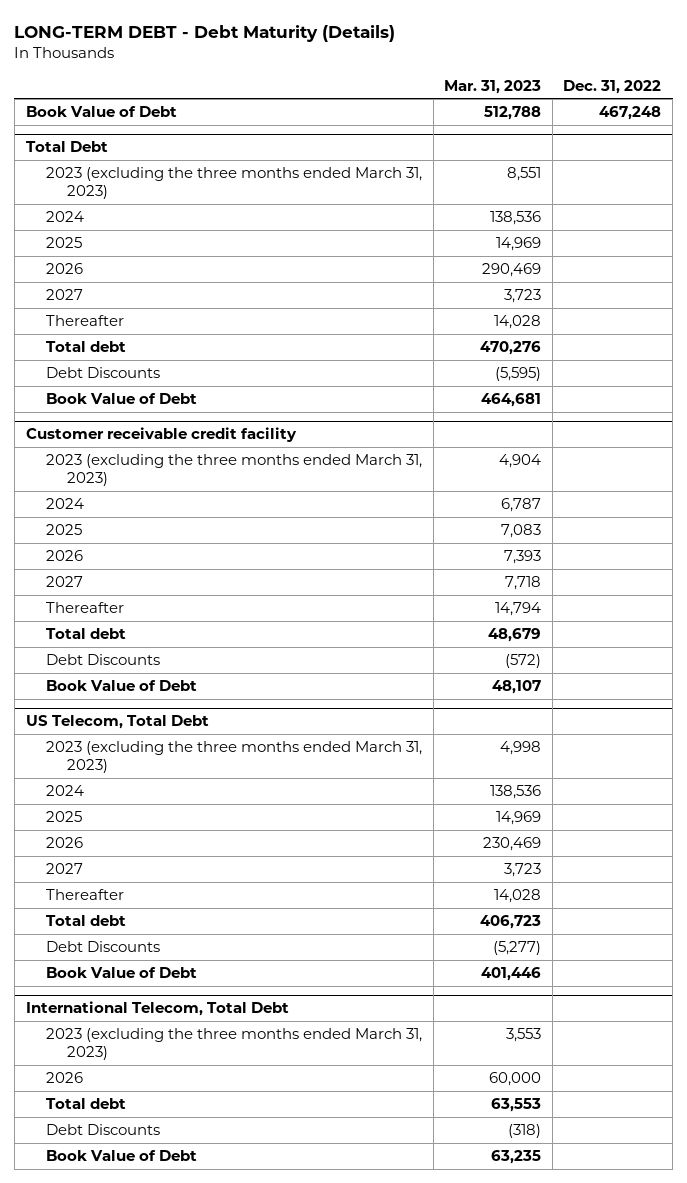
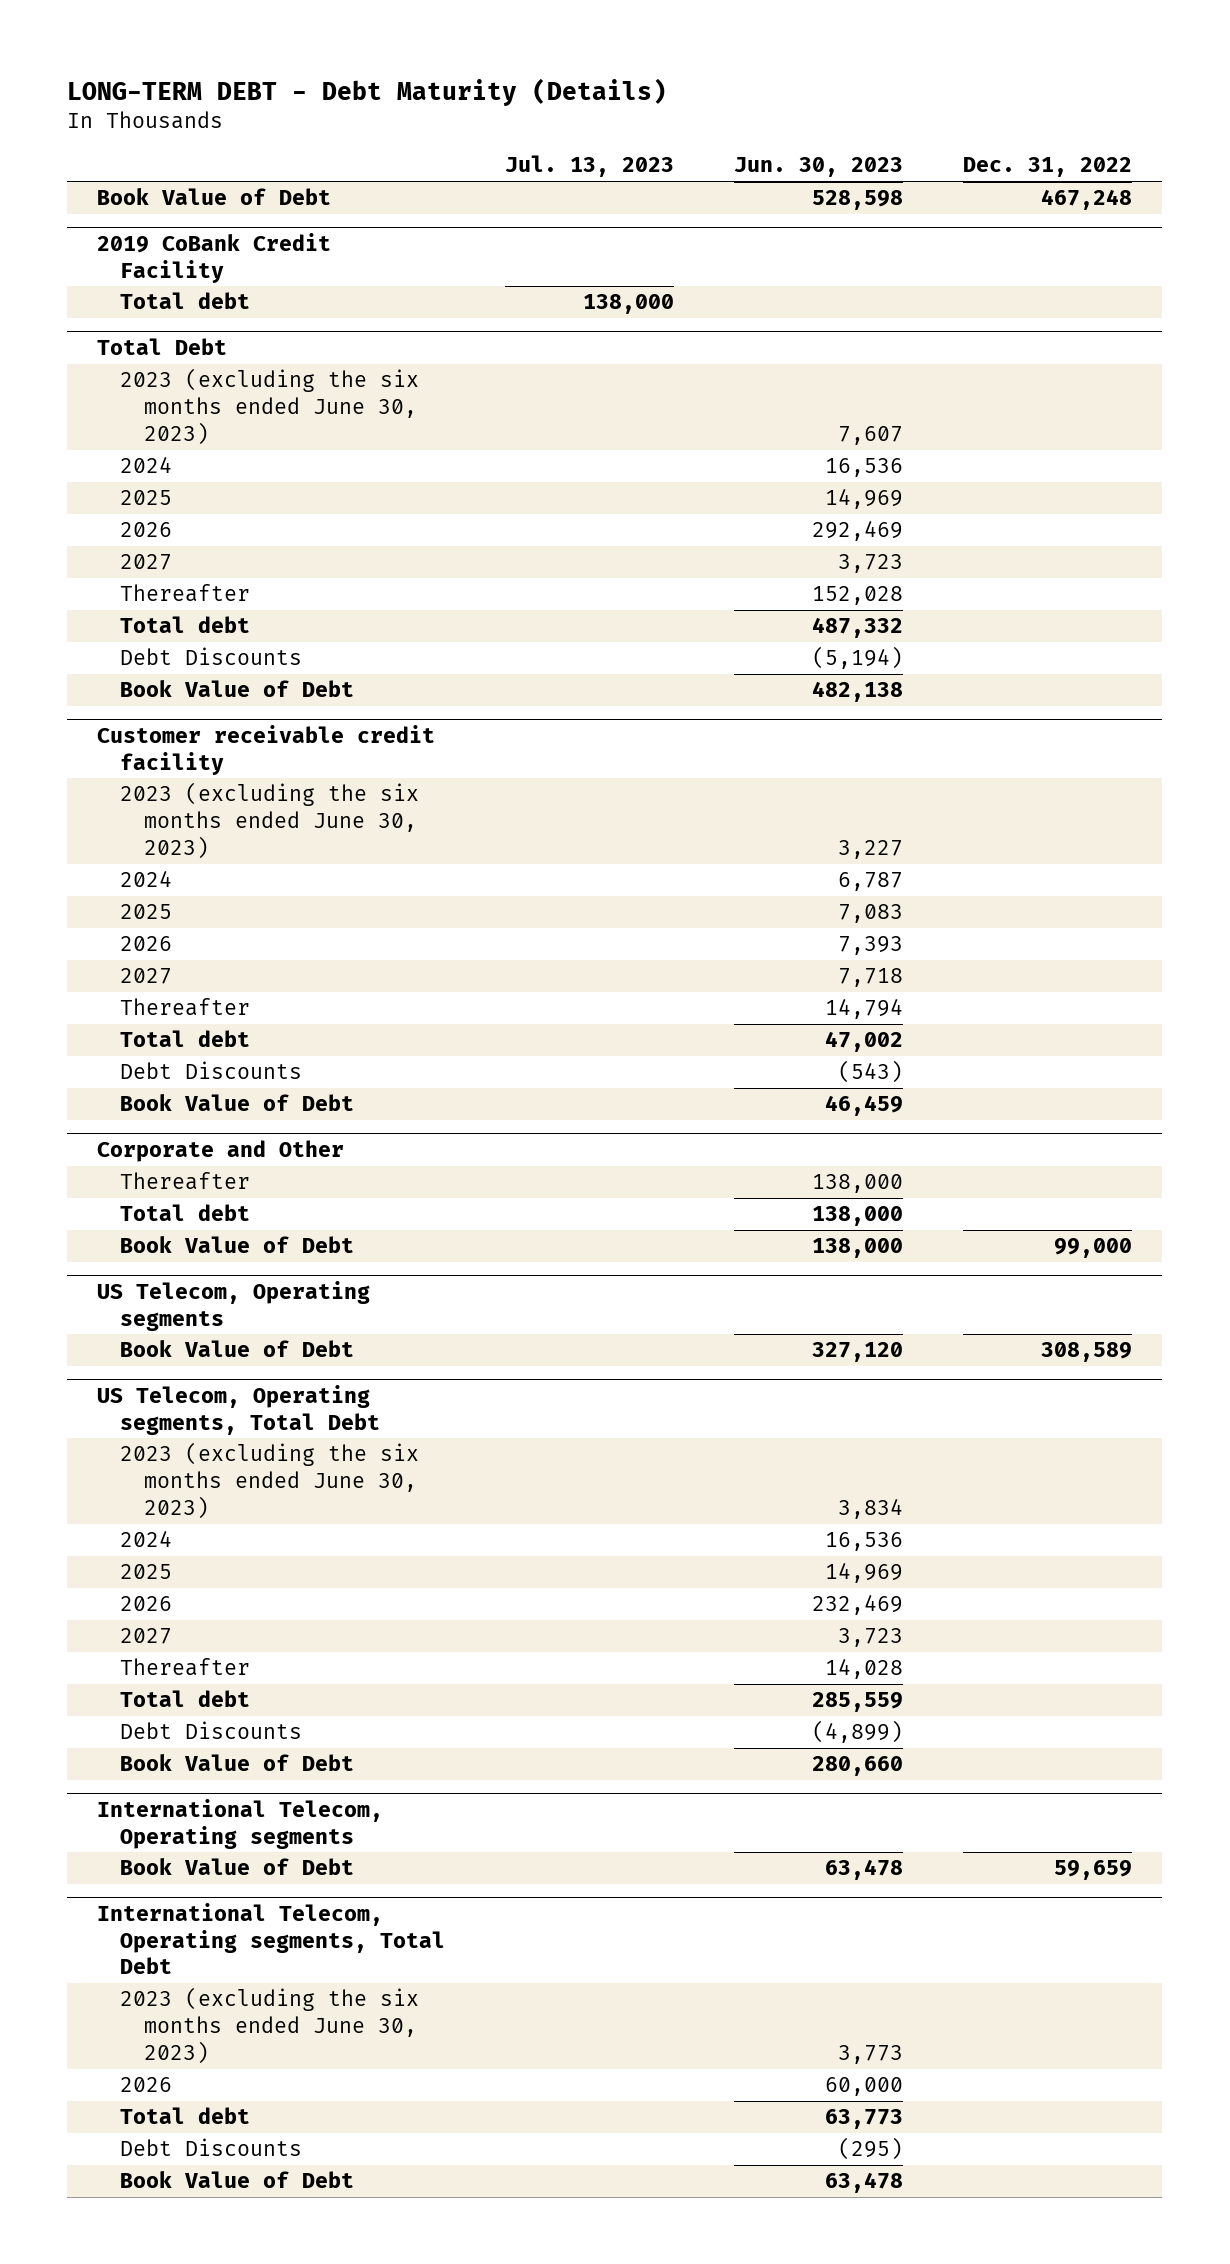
[444,79,542,94] Mar. 31, 2023 -> none
none -> [505,155,675,178] Jul. 13, 2023
none -> [734,157,904,178] Jun. 30, 2023
none -> [97,232,332,283] 2019 CoBank Credit Facility
none -> [120,292,251,310] Total debt
[46,167,423,200] 2023 (excluding the three months ended March 31, 2023) -> [120,368,420,445] 2023 (excluding the six months ended June 30, 2023)
[46,454,423,487] 2023 (excluding the three months ended March 31, 2023) -> [120,782,420,859] 2023 (excluding the six months ended June 30, 2023)
none -> [97,1139,345,1162] Corporate and Other
none -> [120,1172,251,1191] Thereafter
none -> [120,1204,251,1222] Total debt
none -> [120,1236,355,1254] Book Value of Debt
none -> [97,1280,371,1331] US Telecom, Operating segments
none -> [120,1340,355,1358] Book Value of Debt
[25,715,209,730] US Telecom, Total Debt -> [97,1384,381,1435] US Telecom, Operating segments, Total Debt
[46,741,423,774] 2023 (excluding the three months ended March 31, 2023) -> [120,1442,420,1519] 2023 (excluding the six months ended June 30, 2023)
none -> [97,1798,384,1849] International Telecom, Operating segments
none -> [120,1858,355,1876] Book Value of Debt
[25,1001,289,1017] International Telecom, Total Debt -> [97,1902,446,1975] International Telecom, Operating segments, Total Debt
[46,1028,423,1061] 2023 (excluding the three months ended March 31, 2023) -> [120,1987,420,2064] 2023 (excluding the six months ended June 30, 2023)

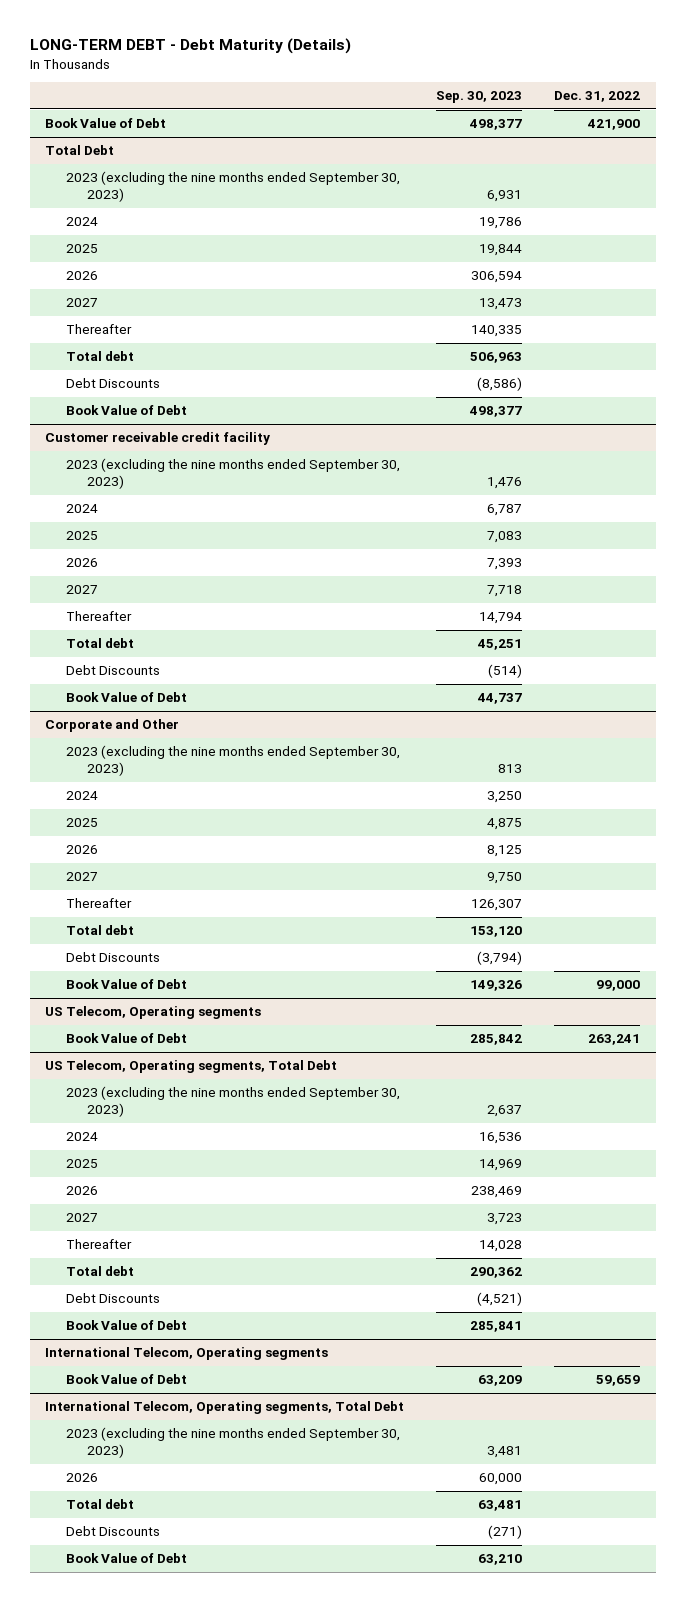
[505,155,675,178] Jul. 13, 2023 -> none
[734,157,904,178] Jun. 30, 2023 -> none
none -> [436,91,523,104] Sep. 30, 2023
[97,232,332,283] 2019 CoBank Credit Facility -> none
[120,292,251,310] Total debt -> none
[1041,189,1133,211] 467,248 -> [586,119,640,131] 421,900
[120,368,420,445] 2023 (excluding the six months ended June 30, 2023) -> [66,171,401,203] 2023 (excluding the nine months ended September 30, 2023)
[120,782,420,859] 2023 (excluding the six months ended June 30, 2023) -> [66,458,401,490] 2023 (excluding the nine months ended September 30, 2023)
none -> [66,745,401,777] 2023 (excluding the nine months ended September 30, 2023)
none -> [66,791,99,801] 2024
none -> [66,818,99,828] 2025
none -> [66,845,99,855] 2026
none -> [66,872,99,882] 2027
none -> [66,952,161,963] Debt Discounts
[1041,1342,1133,1363] 308,589 -> [587,1034,640,1046] 263,241
[120,1442,420,1519] 2023 (excluding the six months ended June 30, 2023) -> [66,1086,401,1118] 2023 (excluding the nine months ended September 30, 2023)
[120,1987,420,2064] 2023 (excluding the six months ended June 30, 2023) -> [66,1427,401,1459] 2023 (excluding the nine months ended September 30, 2023)

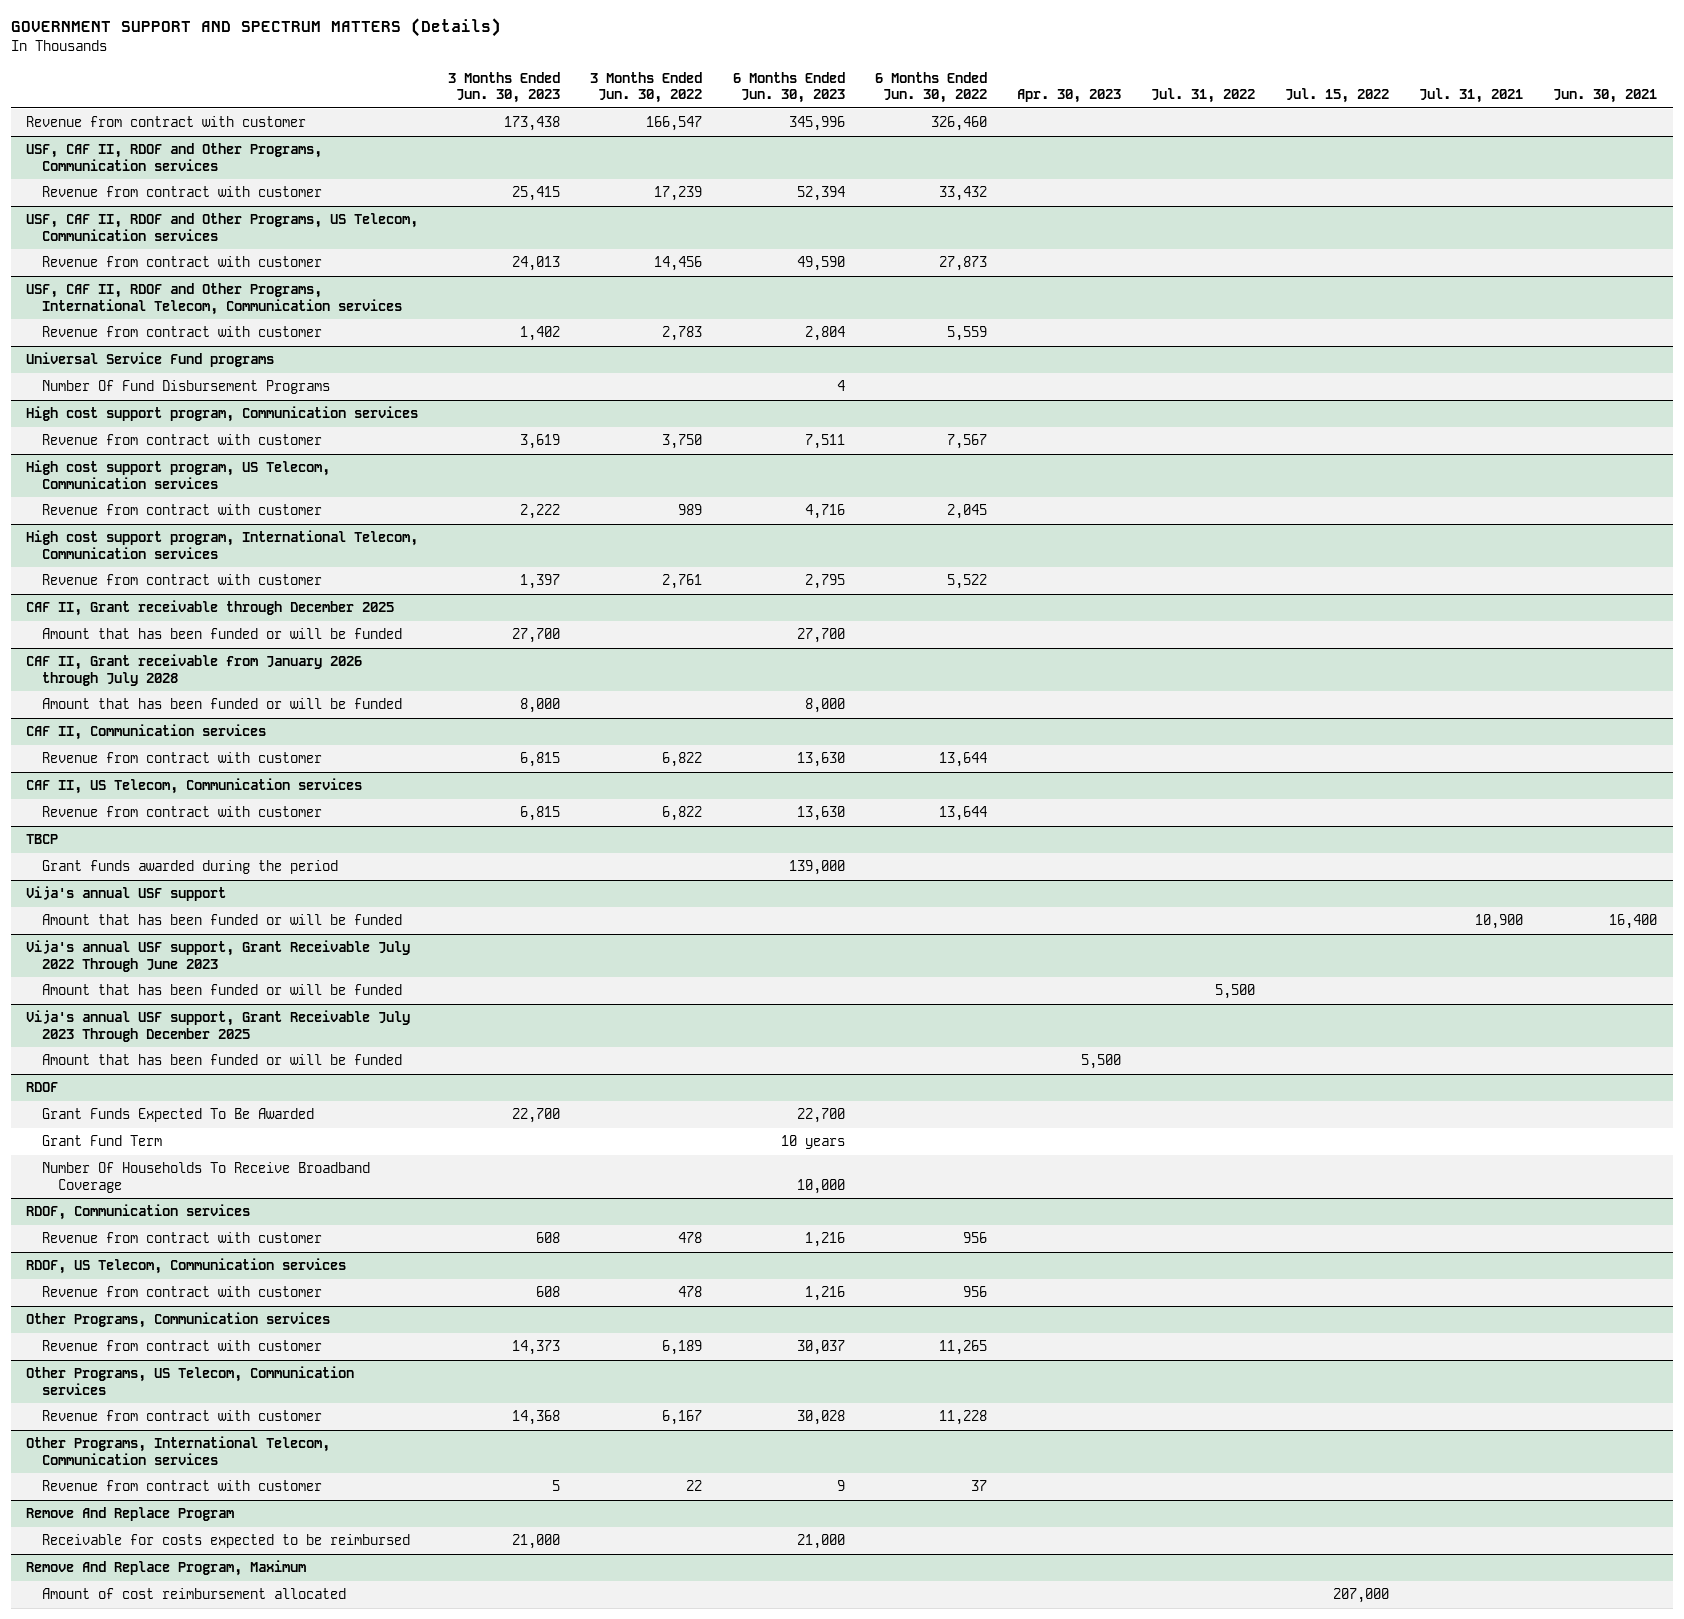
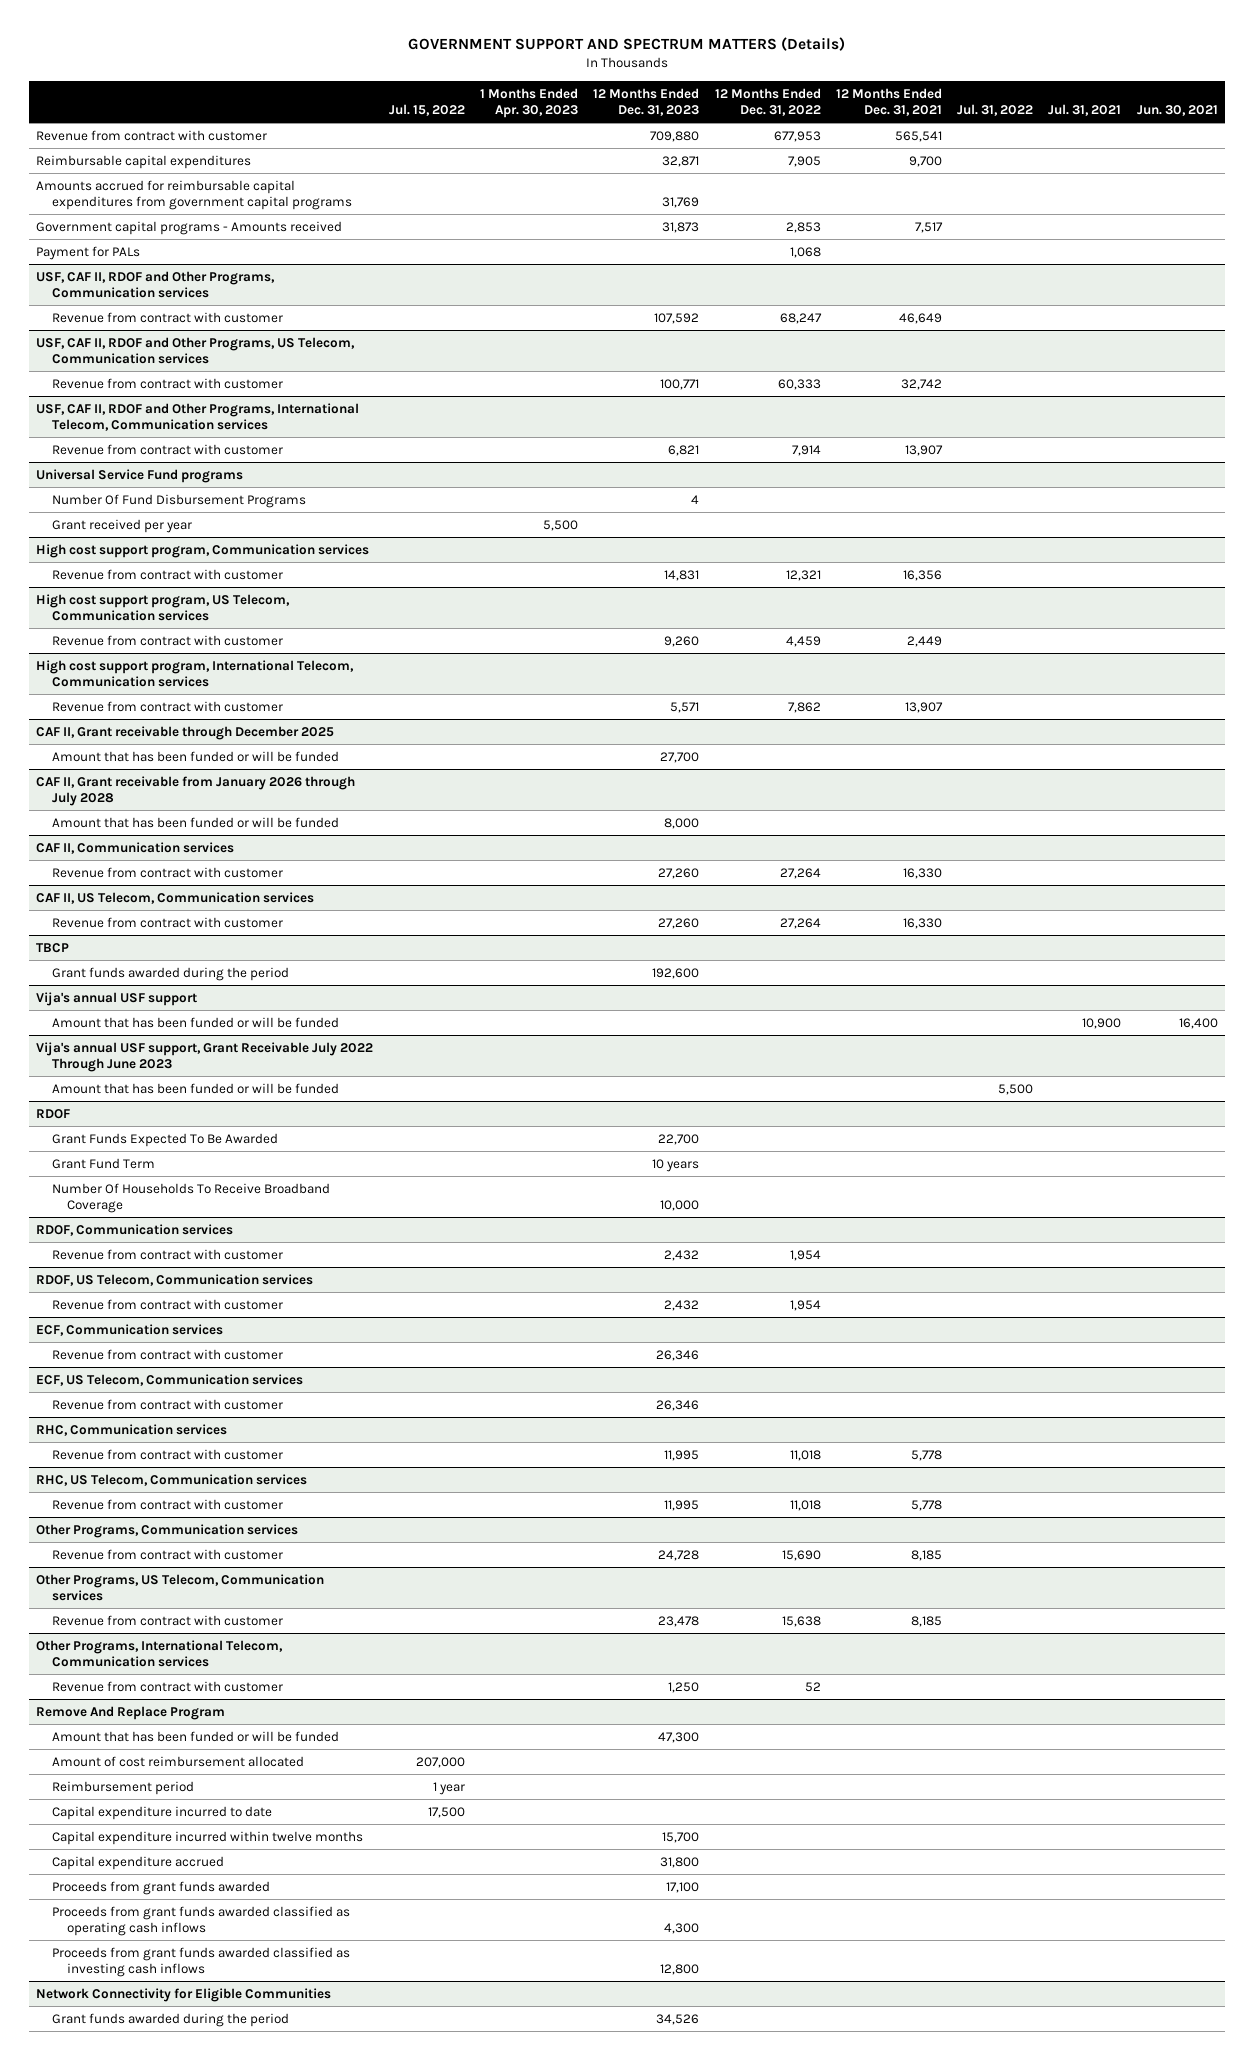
[448,71,561,104] 3 Months Ended Jun. 30, 2023 -> none
[590,71,703,104] 3 Months Ended Jun. 30, 2022 -> none
[732,71,845,104] 6 Months Ended Jun. 30, 2023 -> none
[874,71,987,104] 6 Months Ended Jun. 30, 2022 -> none
[1016,89,1121,104] Apr. 30, 2023 -> none
none -> [480,87,579,118] 1 Months Ended Apr. 30, 2023
none -> [593,87,700,116] 12 Months Ended Dec. 31, 2023
none -> [714,87,821,116] 12 Months Ended Dec. 31, 2022
none -> [835,87,942,116] 12 Months Ended Dec. 31, 2021
none -> [36,154,252,169] Reimbursable capital expenditures
none -> [36,179,352,210] Amounts accrued for reimbursable capital expenditures from government capital programs
none -> [36,220,343,235] Government capital programs - Amounts received
none -> [36,245,141,260] Payment for PALs
none -> [51,518,192,533] Grant received per year
[26,1010,411,1042] Vija's annual USF support, Grant Receivable July 2023 Through December 2025 -> none
[42,1054,403,1066] Amount that has been funded or will be funded -> none
none -> [36,1323,224,1336] ECF, Communication services
none -> [51,1348,283,1360] Revenue from contract with customer
none -> [36,1373,304,1386] ECF, US Telecom, Communication services
none -> [51,1398,283,1410] Revenue from contract with customer
none -> [36,1423,228,1436] RHC, Communication services
none -> [51,1448,283,1460] Revenue from contract with customer
none -> [36,1473,308,1486] RHC, US Telecom, Communication services
none -> [51,1498,283,1510] Revenue from contract with customer
[42,1534,411,1549] Receivable for costs expected to be reimbursed -> none
[26,1560,307,1577] Remove And Replace Program, Maximum -> none
[42,1588,347,1600] Amount of cost reimbursement allocated -> none
none -> [51,1730,339,1742] Amount that has been funded or will be funded
none -> [51,1755,304,1767] Amount of cost reimbursement allocated
none -> [51,1780,194,1795] Reimbursement period
none -> [51,1805,272,1820] Capital expenditure incurred to date
none -> [51,1830,363,1845] Capital expenditure incurred within twelve months
none -> [51,1855,224,1870] Capital expenditure accrued
none -> [51,1880,270,1895] Proceeds from grant funds awarded
none -> [51,1905,350,1936] Proceeds from grant funds awarded classified as operating cash inflows
none -> [51,1946,350,1977] Proceeds from grant funds awarded classified as investing cash inflows
none -> [36,1987,332,2002] Network Connectivity for Eligible Communities
none -> [51,2012,289,2027] Grant funds awarded during the period

